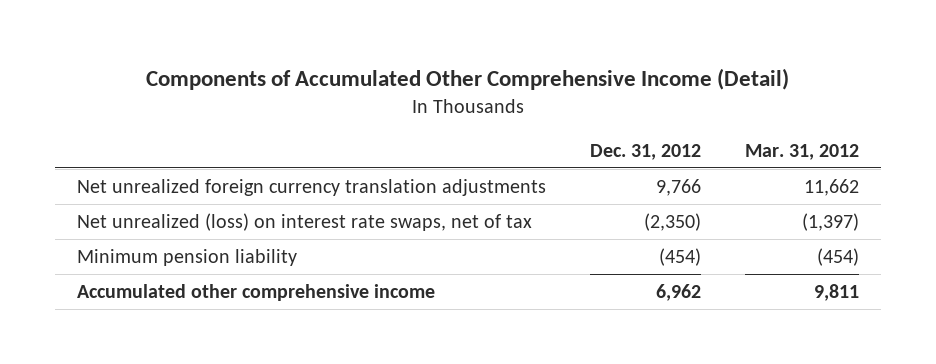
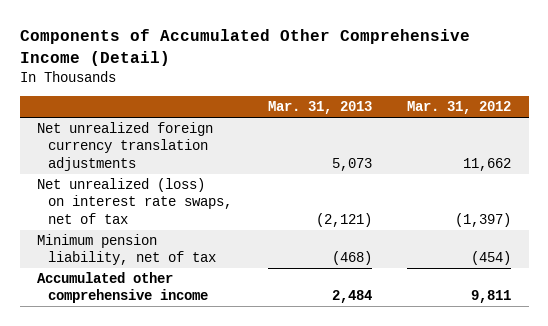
[590,143,702,160] Dec. 31, 2012 -> none
none -> [267,101,372,115] Mar. 31, 2013
[76,248,297,266] Minimum pension liability -> [37,234,217,266] Minimum pension liability, net of tax

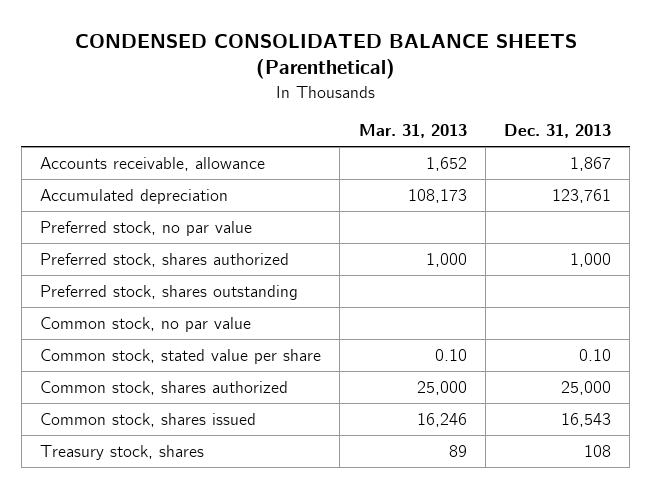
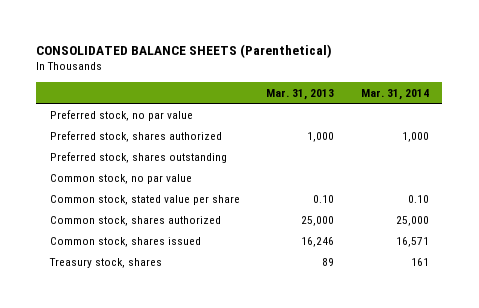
[74,33,577,80] CONDENSED CONSOLIDATED BALANCE SHEETS (Parenthetical) -> [36,43,333,58] CONSOLIDATED BALANCE SHEETS (Parenthetical)
[503,124,611,139] Dec. 31, 2013 -> none
none -> [360,88,429,100] Mar. 31, 2014
[40,156,266,171] Accounts receivable, allowance -> none
[40,188,229,204] Accumulated depreciation -> none

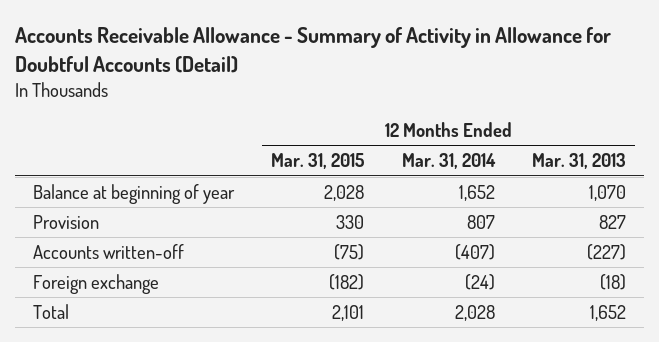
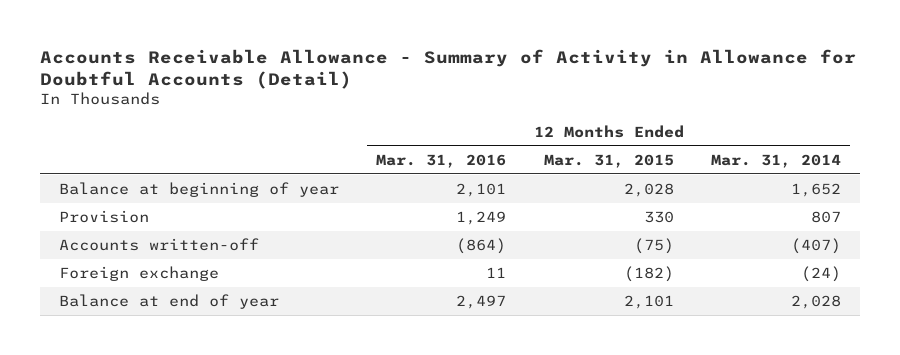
[531,153,626,170] Mar. 31, 2013 -> none
none -> [376,153,507,168] Mar. 31, 2016
[33,303,70,319] Total -> [59,293,280,309] Balance at end of year

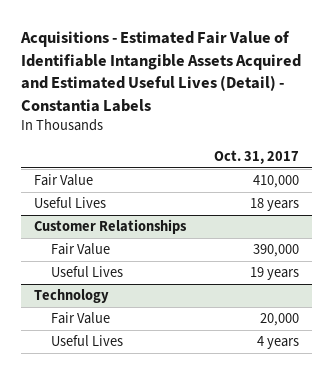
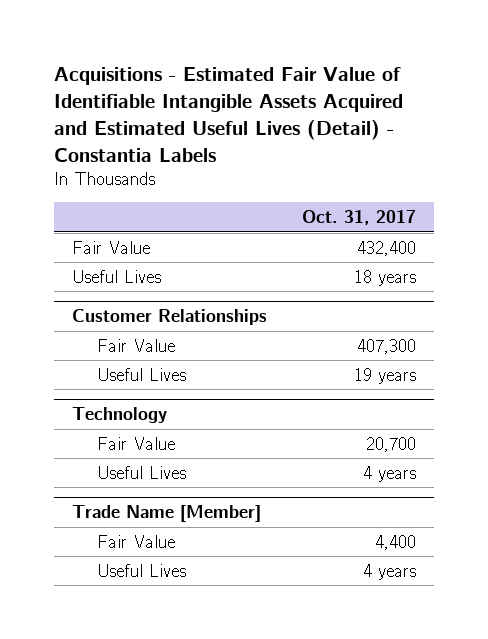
[252,175,299,189] 410,000 -> [357,240,417,256] 432,400
[252,244,299,258] 390,000 -> [357,338,417,354] 407,300
[259,313,299,327] 20,000 -> [366,436,417,452] 20,700
none -> [71,505,261,523] Trade Name [Member]
none -> [97,534,176,548] Fair Value
none -> [97,563,187,577] Useful Lives

